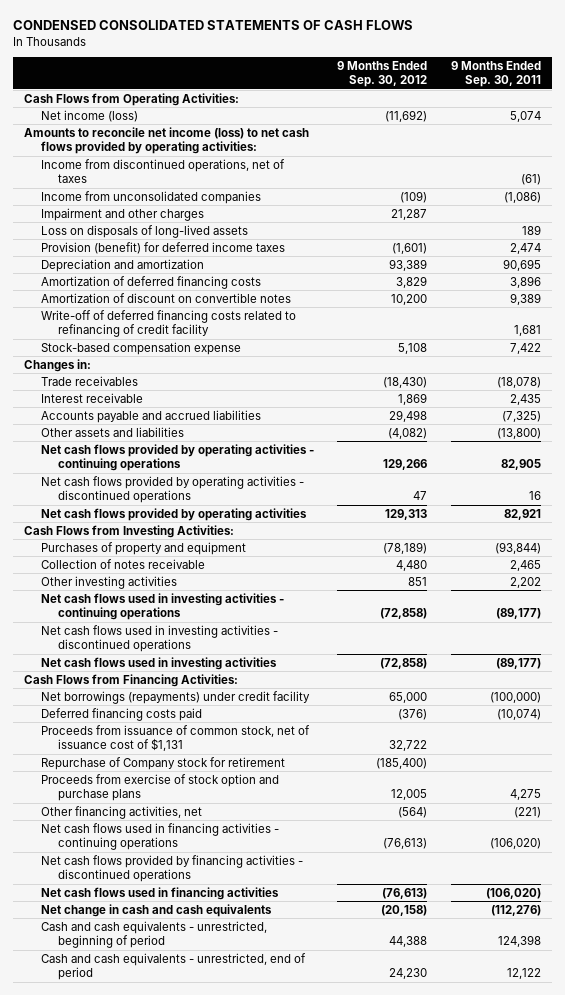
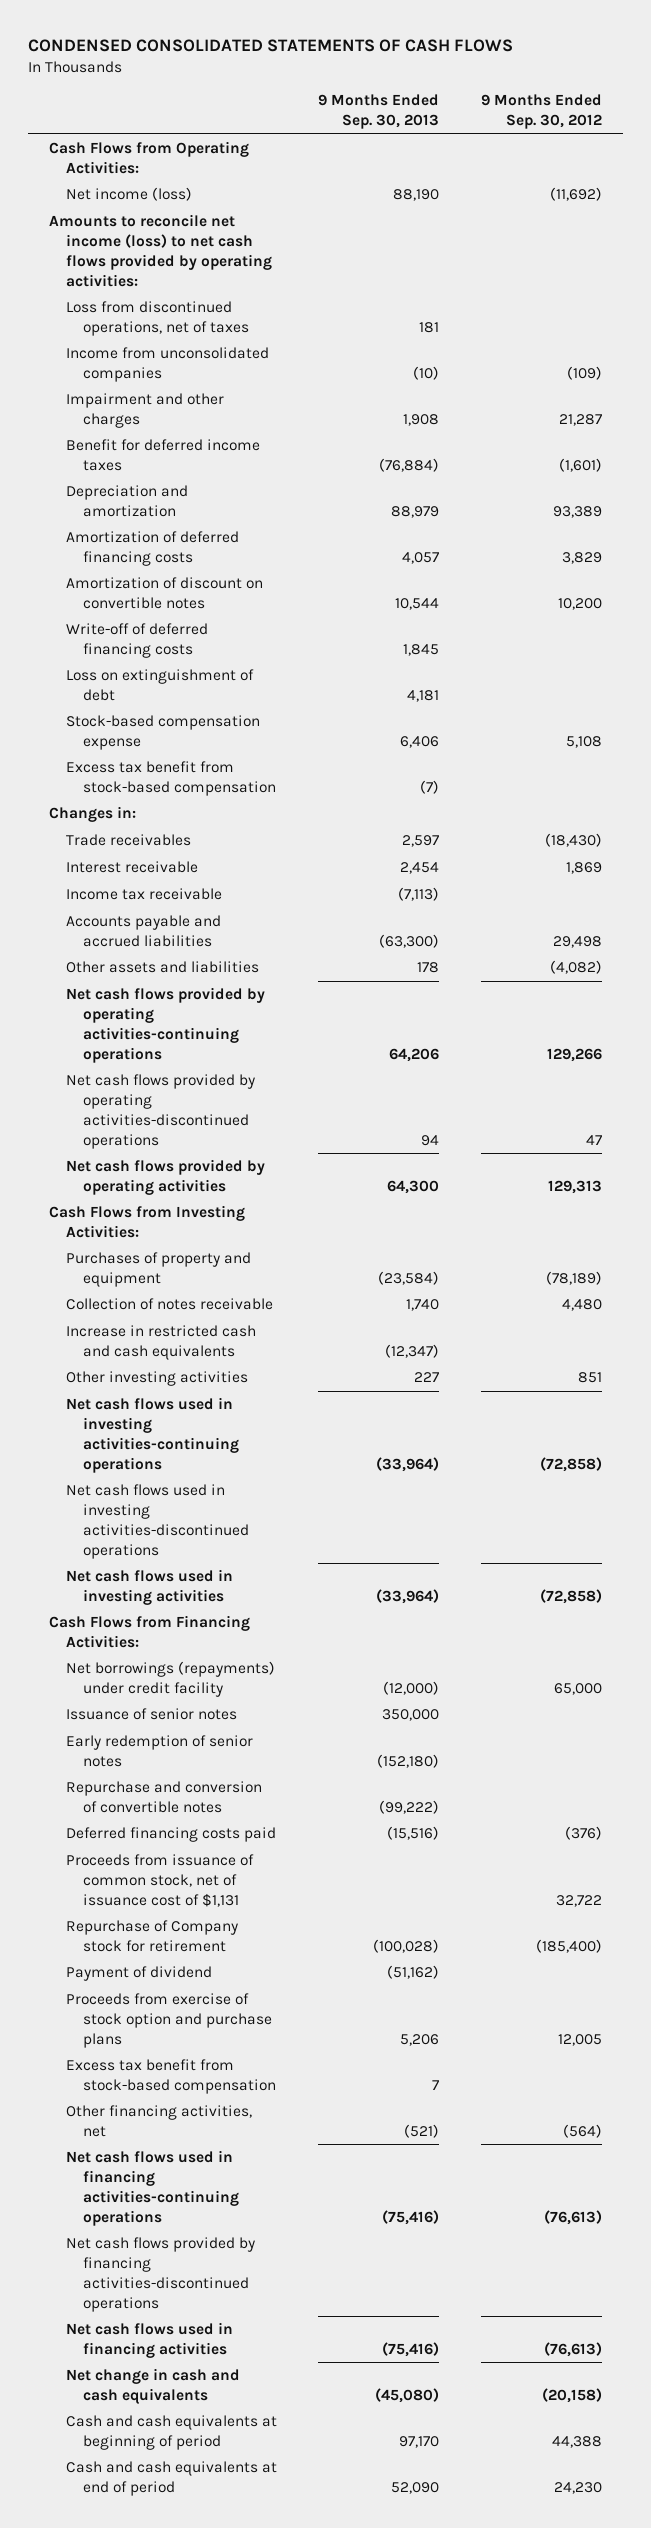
[450,60,541,88] 9 Months Ended Sep. 30, 2011 -> none
none -> [318,94,440,130] 9 Months Ended Sep. 30, 2013
[41,158,286,184] Income from discontinued operations, net of taxes -> [65,301,250,336] Loss from discontinued operations, net of taxes
[41,224,249,238] Loss on disposals of long-lived assets -> none
[41,241,286,254] Provision (benefit) for deferred income taxes -> [65,439,260,471] Benefit for deferred income taxes
[41,309,297,338] Write-off of deferred financing costs related to refinancing of credit facility -> [65,623,208,658] Write-off of deferred financing costs
none -> [65,669,254,701] Loss on extinguishment of debt
none -> [65,761,277,796] Excess tax benefit from stock-based compensation
none -> [65,888,222,901] Income tax receivable
[41,443,315,472] Net cash flows provided by operating activities - continuing operations -> [65,987,265,1063] Net cash flows provided by operating activities-continuing operations
[41,475,305,504] Net cash flows provided by operating activities - discontinued operations -> [65,1074,255,1149] Net cash flows provided by operating activities-discontinued operations
none -> [65,1325,256,1360] Increase in restricted cash and cash equivalents
[41,592,285,621] Net cash flows used in investing activities - continuing operations -> [65,1397,240,1473] Net cash flows used in investing activities-continuing operations
[41,624,279,653] Net cash flows used in investing activities - discontinued operations -> [65,1484,250,1559] Net cash flows used in investing activities-discontinued operations
none -> [65,1708,237,1721] Issuance of senior notes
none -> [65,1735,253,1767] Early redemption of senior notes
none -> [65,1781,262,1813] Repurchase and conversion of convertible notes
none -> [65,1966,212,1982] Payment of dividend
none -> [65,2059,277,2094] Excess tax benefit from stock-based compensation
[41,822,280,851] Net cash flows used in financing activities - continuing operations -> [65,2150,240,2226] Net cash flows used in financing activities-continuing operations
[41,854,304,883] Net cash flows provided by financing activities - discontinued operations -> [65,2237,255,2312] Net cash flows provided by financing activities-discontinued operations
[41,920,268,949] Cash and cash equivalents - unrestricted, beginning of period -> [65,2415,277,2450] Cash and cash equivalents at beginning of period
[41,952,307,981] Cash and cash equivalents - unrestricted, end of period -> [65,2461,277,2496] Cash and cash equivalents at end of period

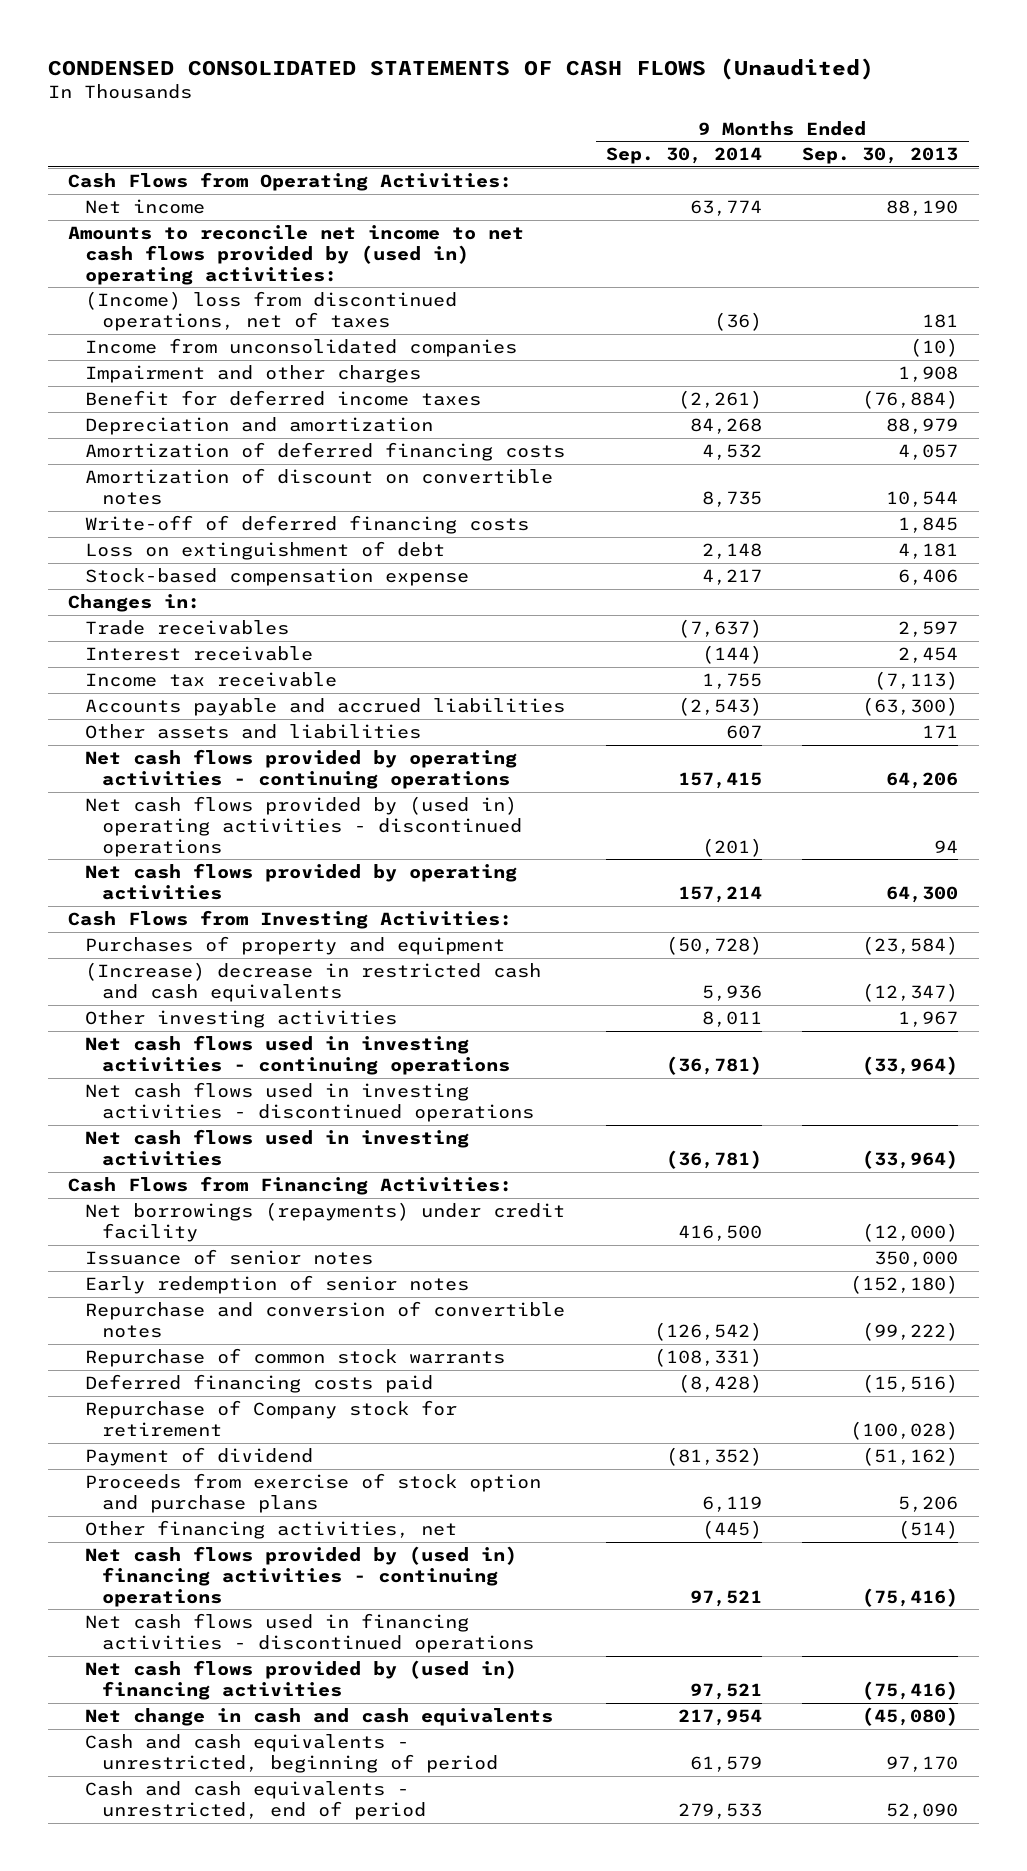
[27,39,513,53] CONDENSED CONSOLIDATED STATEMENTS OF CASH FLOWS -> [48,57,875,80] CONDENSED CONSOLIDATED STATEMENTS OF CASH FLOWS (Unaudited)
[481,94,603,130] 9 Months Ended Sep. 30, 2012 -> none
none -> [605,147,762,165] Sep. 30, 2014
[65,187,192,202] Net income (loss) -> [85,198,206,214] Net income
[48,214,272,287] Amounts to reconcile net income (loss) to net cash flows provided by operating activities: -> [68,224,525,285] Amounts to reconcile net income to net cash flows provided by (used in) operating activities:
[65,301,250,336] Loss from discontinued operations, net of taxes -> [85,290,458,331] (Income) loss from discontinued operations, net of taxes
[65,761,277,796] Excess tax benefit from stock-based compensation -> none
[417,962,440,974] 178 -> [922,724,959,738] 171
[65,987,265,1063] Net cash flows provided by operating activities-continuing operations -> [85,748,518,789] Net cash flows provided by operating activities - continuing operations
[65,1074,255,1149] Net cash flows provided by operating activities-discontinued operations -> [85,795,522,857] Net cash flows provided by (used in) operating activities - discontinued operations
[65,1298,273,1311] Collection of notes receivable -> none
[65,1325,256,1360] Increase in restricted cash and cash equivalents -> [85,961,542,1002] (Increase) decrease in restricted cash and cash equivalents
[414,1372,440,1383] 227 -> [898,1010,959,1027] 1,967
[65,1397,240,1473] Net cash flows used in investing activities-continuing operations -> [85,1034,510,1075] Net cash flows used in investing activities - continuing operations
[65,1484,250,1559] Net cash flows used in investing activities-discontinued operations -> [85,1081,534,1122] Net cash flows used in investing activities - discontinued operations
none -> [85,1347,506,1367] Repurchase of common stock warrants
[65,1854,254,1907] Proceeds from issuance of common stock, net of issuance cost of $1,131 -> none
[65,2059,277,2094] Excess tax benefit from stock-based compensation -> none
[404,2123,440,2138] (521) -> [898,1519,959,1539] (514)
[65,2150,240,2226] Net cash flows used in financing activities-continuing operations -> [85,1545,518,1607] Net cash flows provided by (used in) financing activities - continuing operations
[65,2237,255,2312] Net cash flows provided by financing activities-discontinued operations -> [85,1612,534,1653] Net cash flows used in financing activities - discontinued operations
[65,2322,233,2358] Net cash flows used in financing activities -> [85,1659,518,1700] Net cash flows provided by (used in) financing activities
[65,2415,277,2450] Cash and cash equivalents at beginning of period -> [85,1733,498,1773] Cash and cash equivalents - unrestricted, beginning of period
[65,2461,277,2496] Cash and cash equivalents at end of period -> [85,1780,426,1820] Cash and cash equivalents - unrestricted, end of period

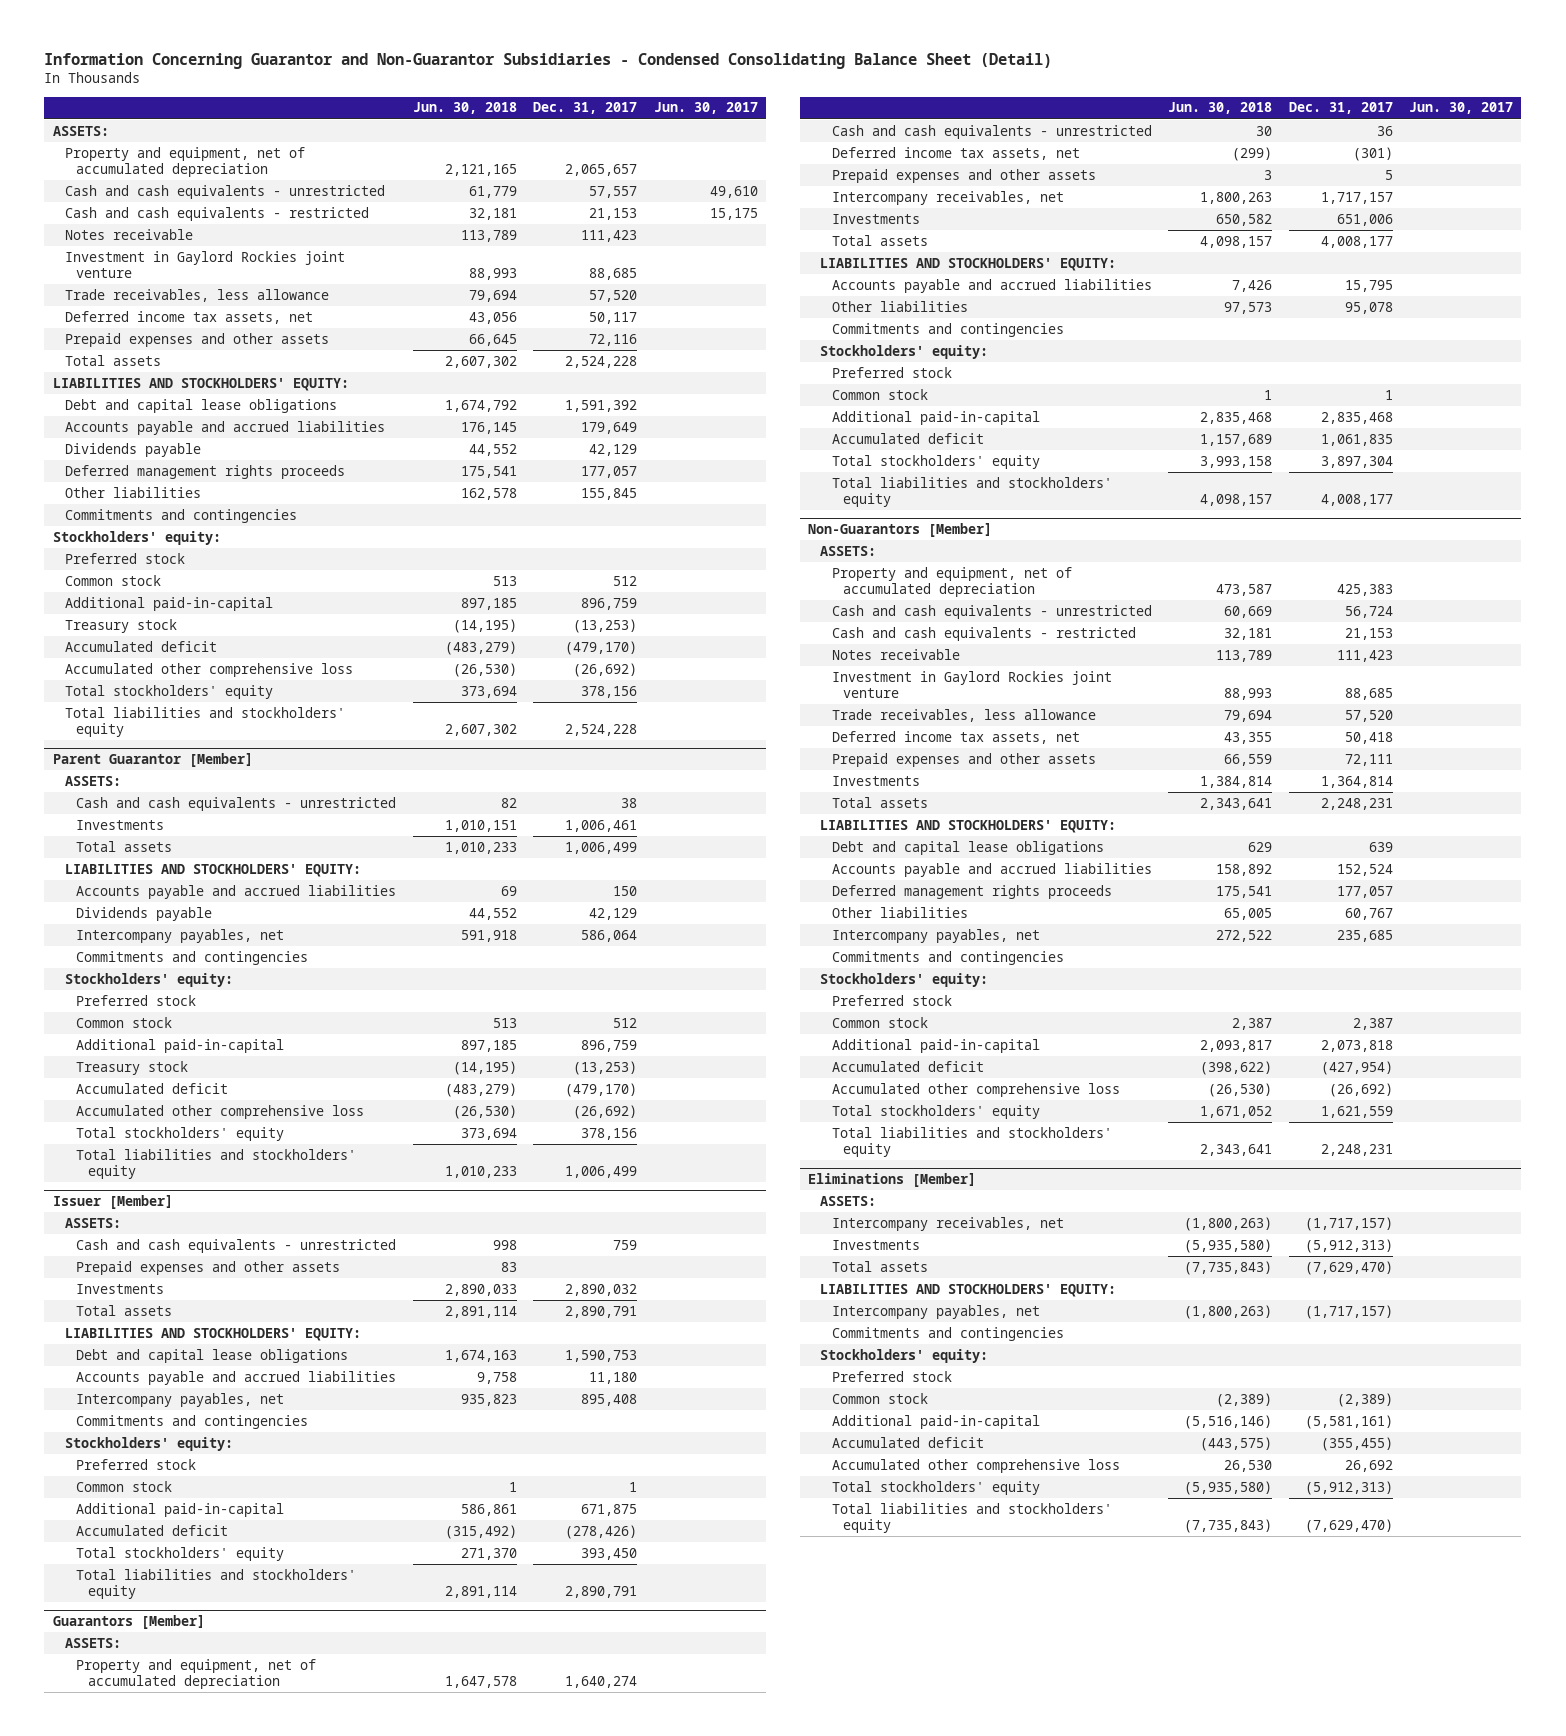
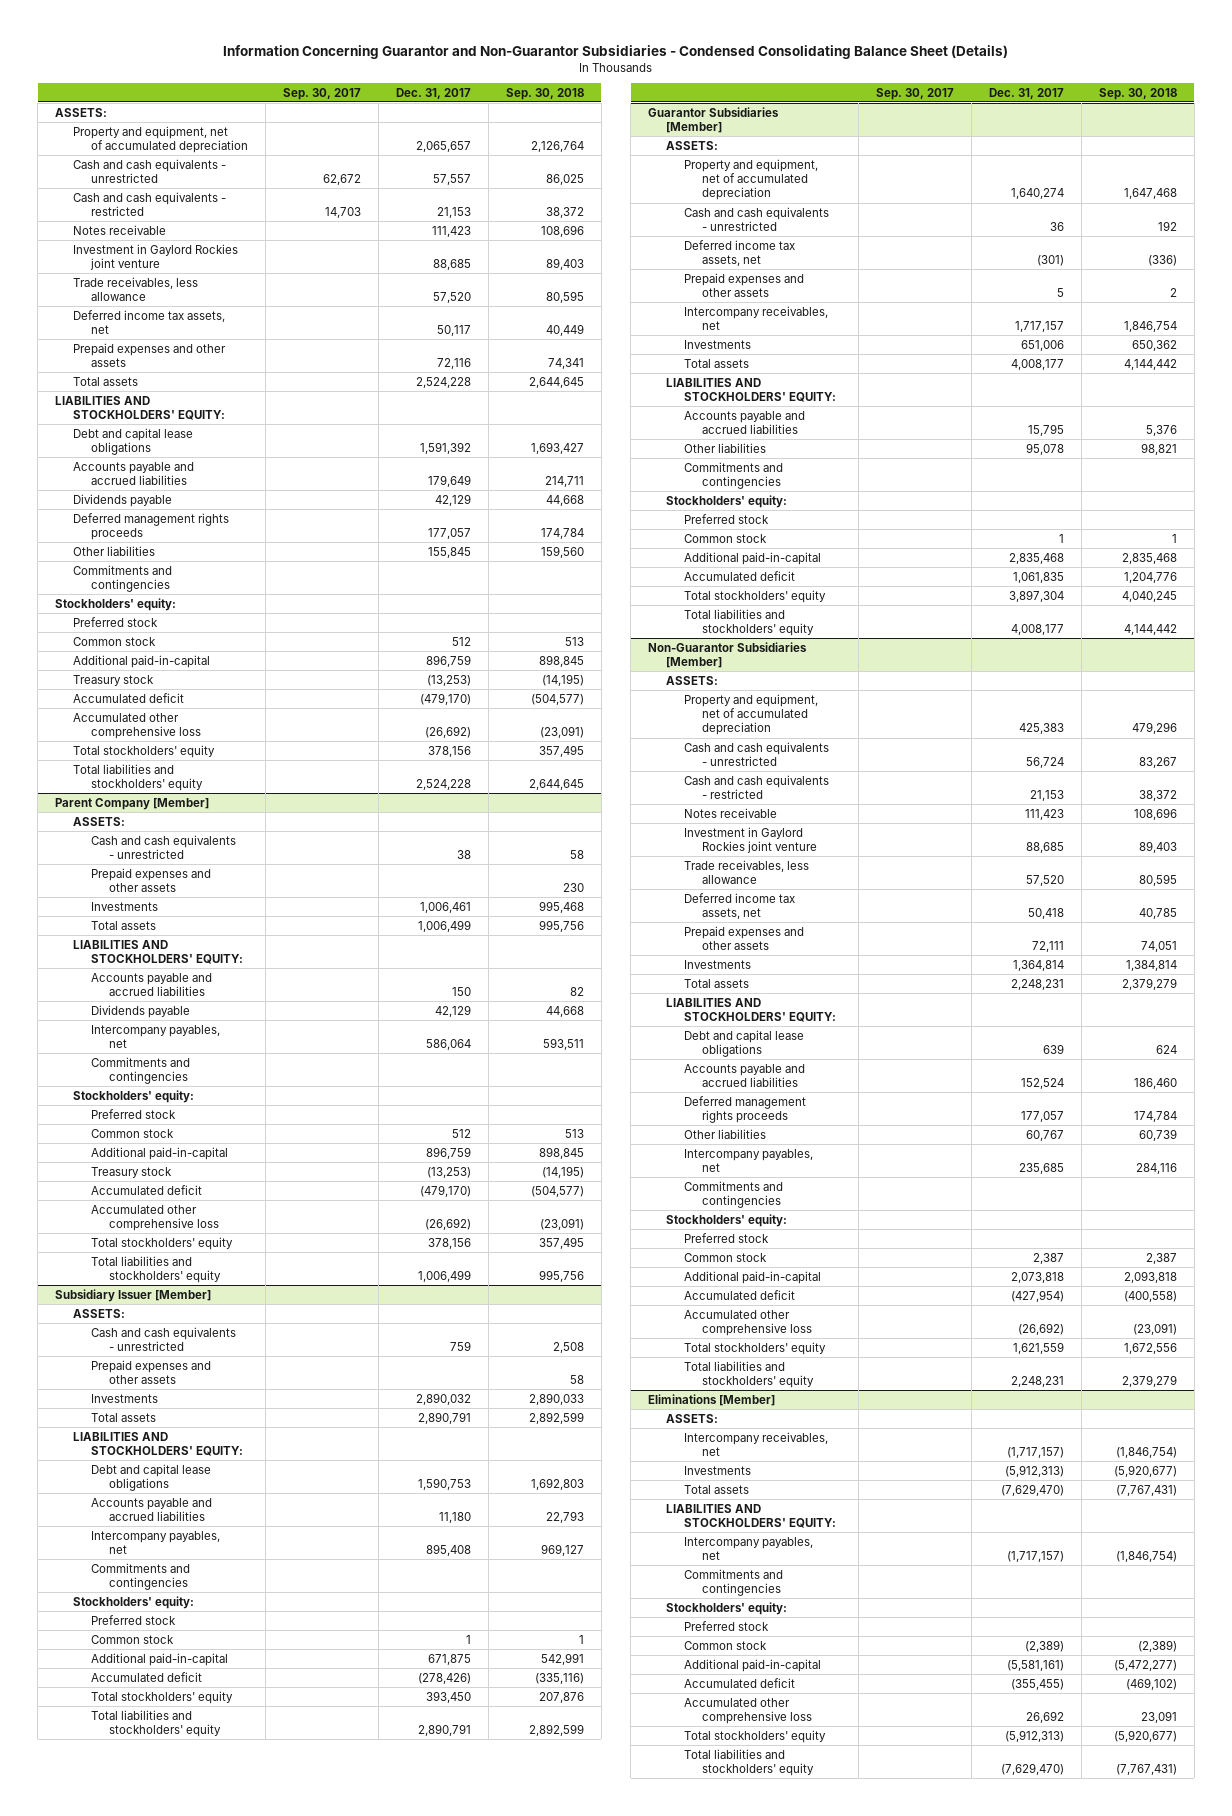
[44,53,1053,70] Information Concerning Guarantor and Non-Guarantor Subsidiaries - Condensed Consolidating Balance Sheet (Detail) -> [222,44,1008,59] Information Concerning Guarantor and Non-Guarantor Subsidiaries - Condensed Consolidating Balance Sheet (Details)
[412,102,517,115] Jun. 30, 2018 -> none
[653,102,758,115] Jun. 30, 2017 -> none
none -> [282,87,361,100] Sep. 30, 2017
none -> [505,87,584,100] Sep. 30, 2018
[52,753,253,768] Parent Guarantor [Member] -> [54,797,209,810] Parent Company [Member]
none -> [91,867,212,893] Prepaid expenses and other assets
[52,1195,173,1210] Issuer [Member] -> [54,1288,211,1302] Subsidiary Issuer [Member]
[52,1615,205,1630] Guarantors [Member] -> [647,106,779,134] Guarantor Subsidiaries [Member]
[807,523,992,538] Non-Guarantors [Member] -> [647,641,807,669] Non-Guarantor Subsidiaries [Member]

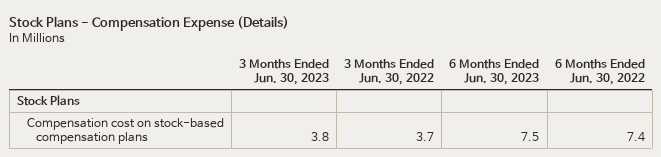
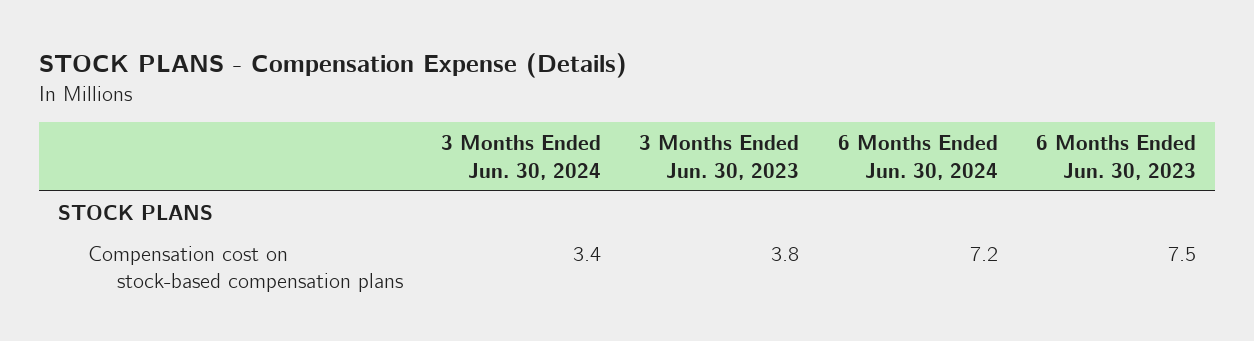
[9,15,290,31] Stock Plans - Compensation Expense (Details) -> [39,53,628,79] STOCK PLANS - Compensation Expense (Details)
[344,59,435,86] 3 Months Ended Jun. 30, 2022 -> none
[554,59,645,86] 6 Months Ended Jun. 30, 2022 -> none
none -> [440,135,601,180] 3 Months Ended Jun. 30, 2024
none -> [837,135,998,180] 6 Months Ended Jun. 30, 2024
[16,95,80,107] Stock Plans -> [58,204,214,220] STOCK PLANS

